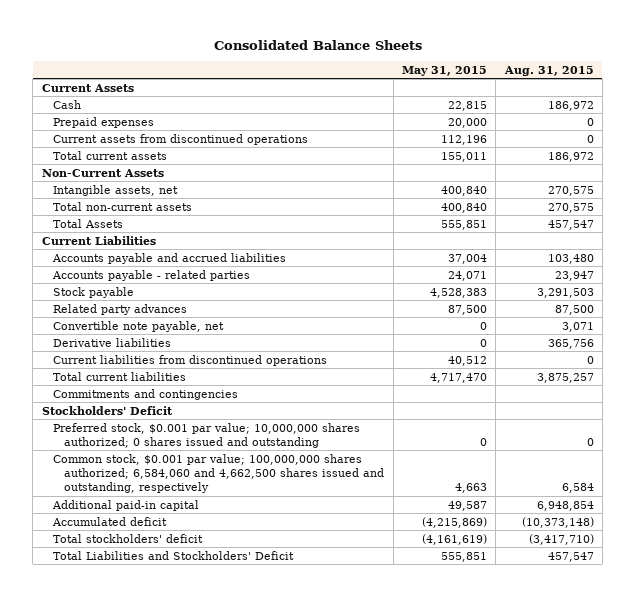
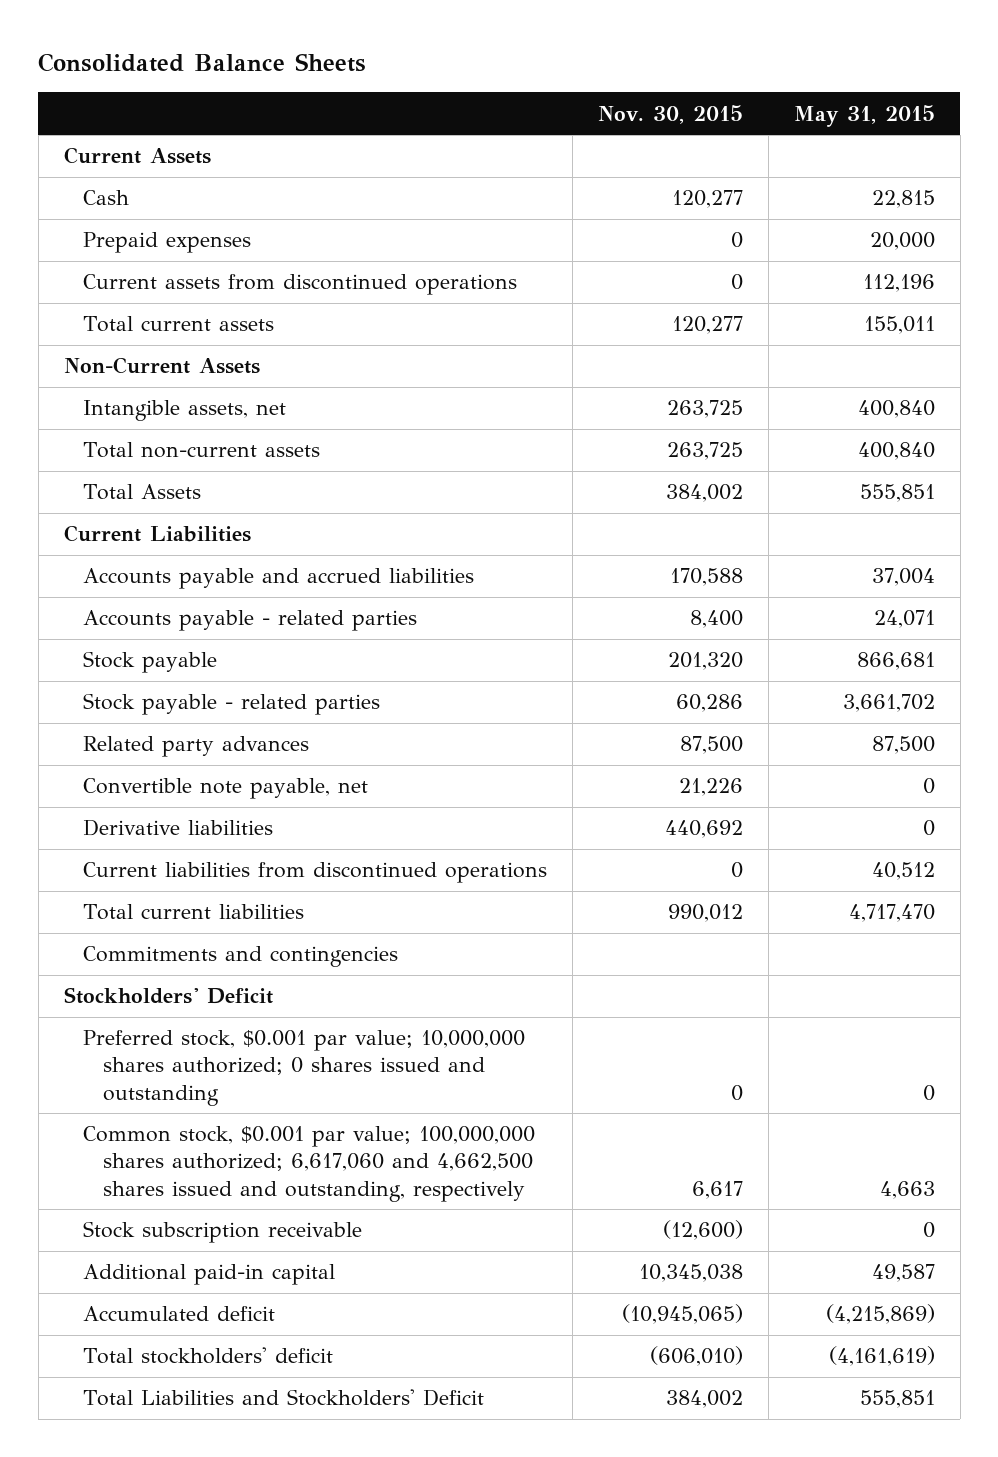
[503,65,594,76] Aug. 31, 2015 -> none
none -> [598,104,744,124] Nov. 30, 2015
[429,287,487,298] 4,528,383 -> [856,652,935,671] 866,681
none -> [83,693,381,716] Stock payable - related parties
[53,453,385,494] Common stock, $0.001 par value; 100,000,000 shares authorized; 6,584,060 and 4,662,500 shares issued and outstanding, respectively -> [83,1126,536,1202] Common stock, $0.001 par value; 100,000,000 shares authorized; 6,617,060 and 4,662,500 shares issued and outstanding, respectively
none -> [83,1221,363,1244] Stock subscription receivable

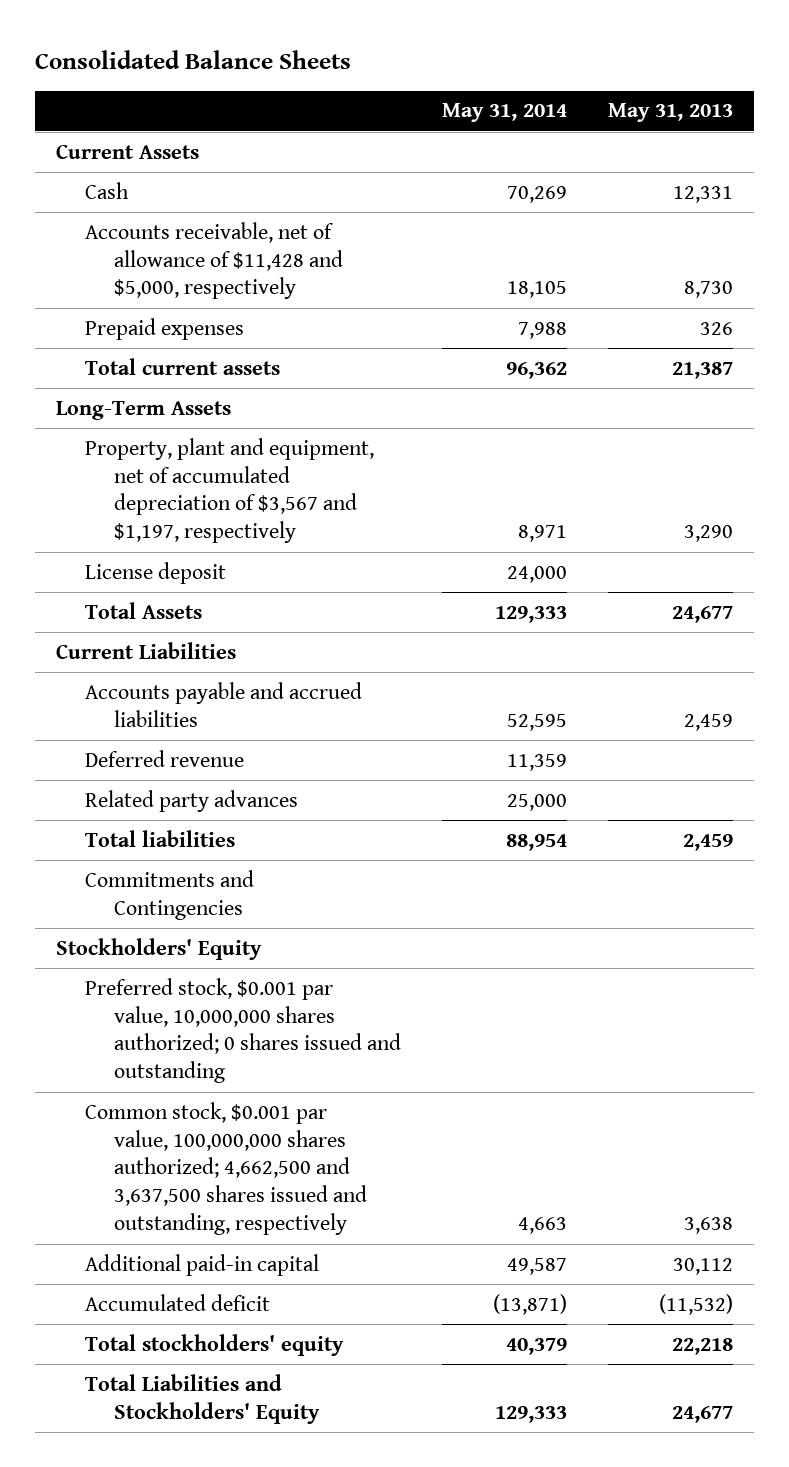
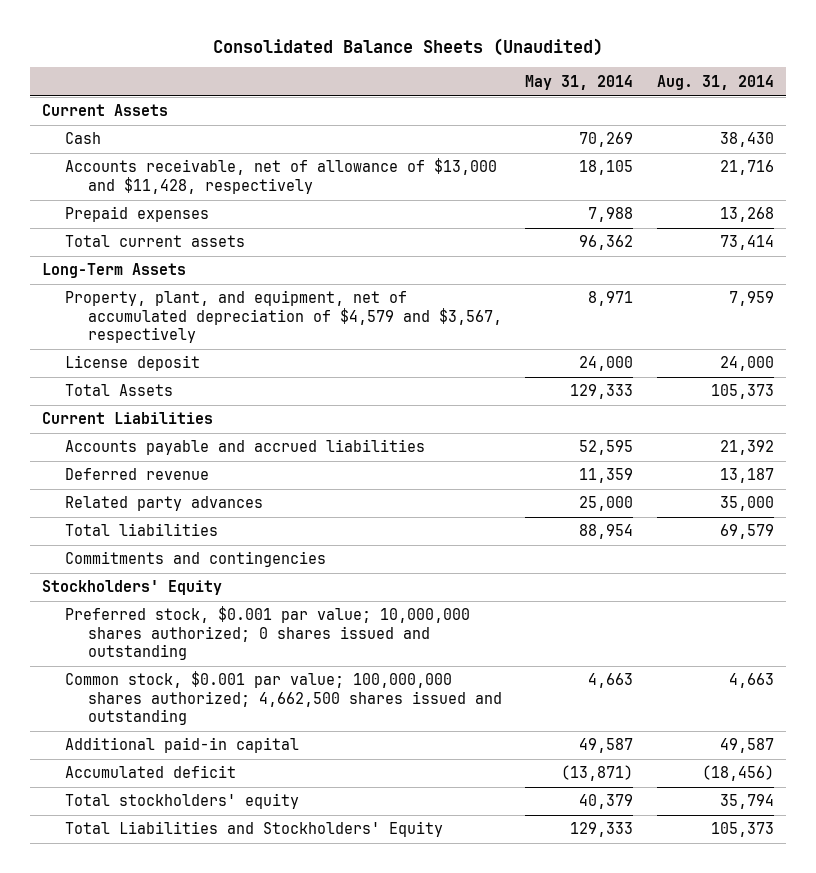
[35,49,352,69] Consolidated Balance Sheets -> [213,37,604,56] Consolidated Balance Sheets (Unaudited)
[608,103,734,123] May 31, 2013 -> none
none -> [657,74,775,90] Aug. 31, 2014
[84,221,344,300] Accounts receivable, net of allowance of $11,428 and $5,000, respectively -> [64,158,497,194] Accounts receivable, net of allowance of $13,000 and $11,428, respectively
[84,437,374,544] Property, plant and equipment, net of accumulated depreciation of $3,567 and $1,197, respectively -> [64,290,502,344] Property, plant, and equipment, net of accumulated depreciation of $4,579 and $3,567, respectively
[84,869,254,920] Commitments and Contingencies -> [64,551,326,568] Commitments and contingencies
[84,977,402,1084] Preferred stock, $0.001 par value, 10,000,000 shares authorized; 0 shares issued and outstanding -> [64,606,470,661] Preferred stock, $0.001 par value; 10,000,000 shares authorized; 0 shares issued and outstanding
[84,1101,368,1236] Common stock, $0.001 par value, 100,000,000 shares authorized; 4,662,500 and 3,637,500 shares issued and outstanding, respectively -> [64,671,502,726] Common stock, $0.001 par value; 100,000,000 shares authorized; 4,662,500 shares issued and outstanding

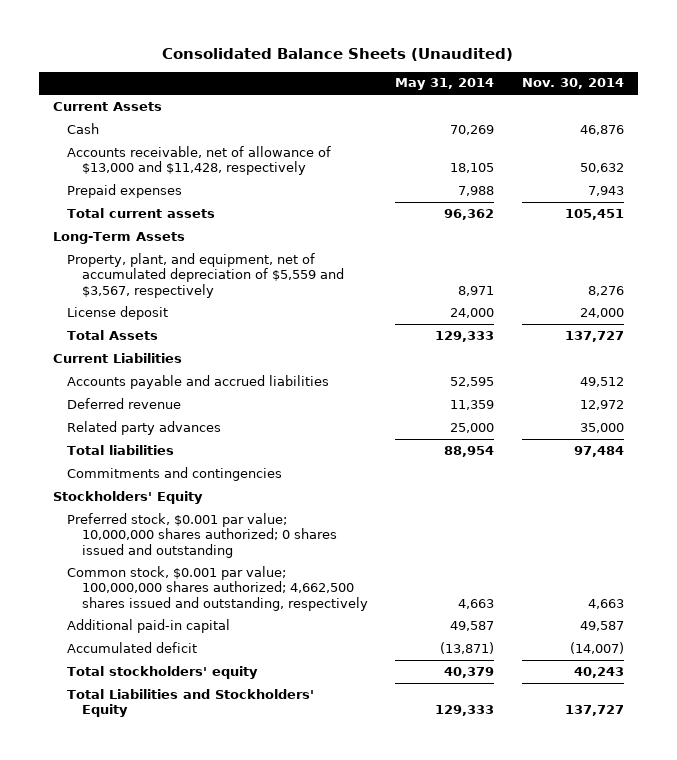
[657,74,775,90] Aug. 31, 2014 -> none
none -> [521,78,624,90] Nov. 30, 2014
[64,290,502,344] Property, plant, and equipment, net of accumulated depreciation of $4,579 and $3,567, respectively -> [67,252,344,298] Property, plant, and equipment, net of accumulated depreciation of $5,559 and $3,567, respectively
[64,671,502,726] Common stock, $0.001 par value; 100,000,000 shares authorized; 4,662,500 shares issued and outstanding -> [67,565,368,611] Common stock, $0.001 par value; 100,000,000 shares authorized; 4,662,500 shares issued and outstanding, respectively

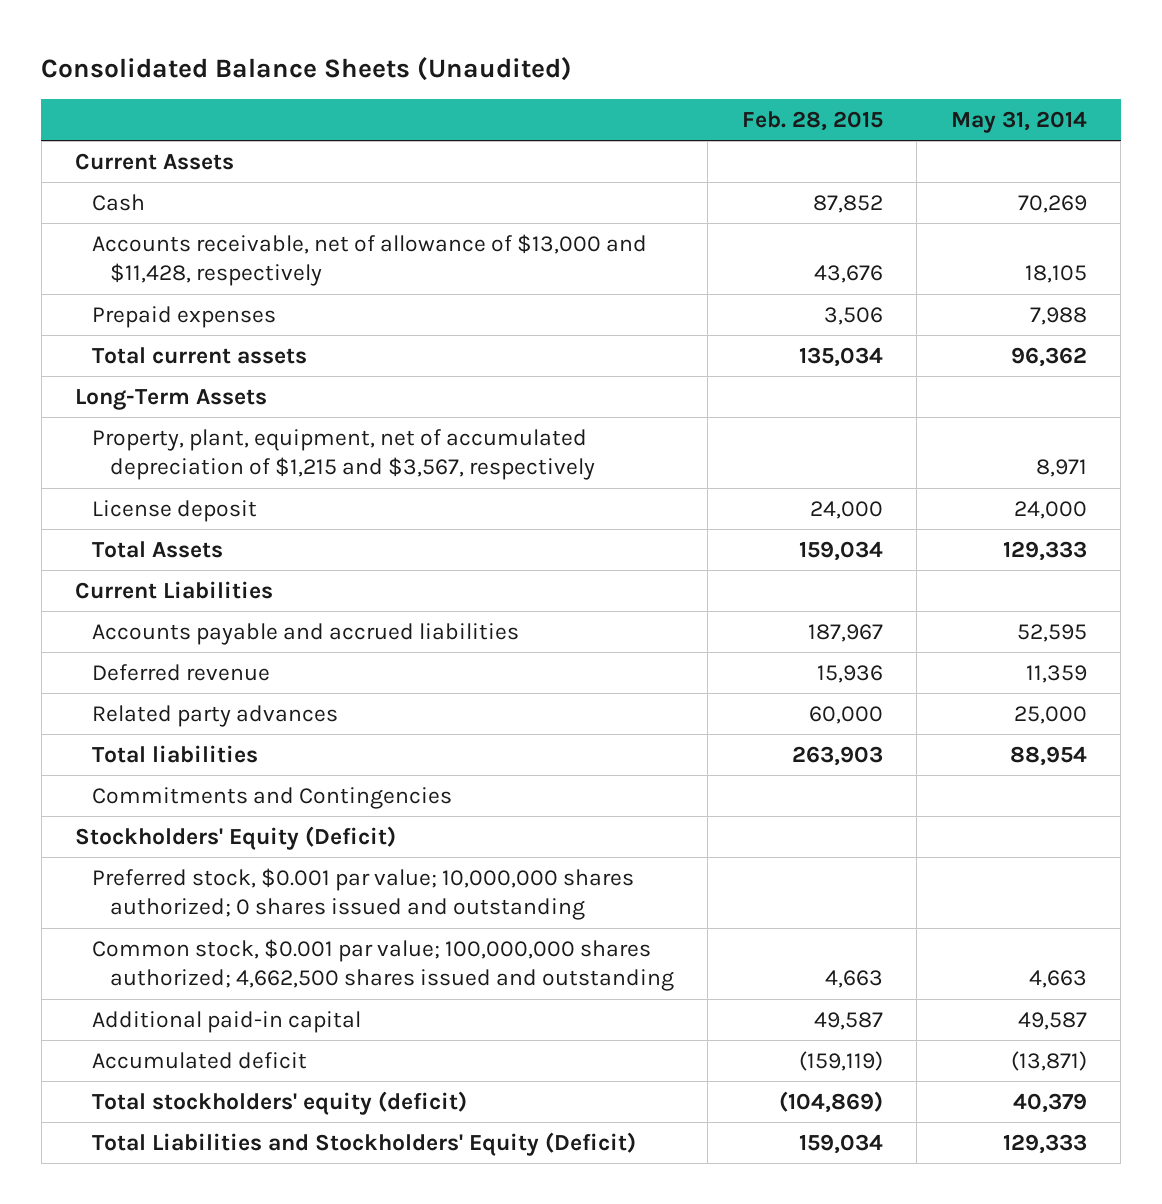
[521,78,624,90] Nov. 30, 2014 -> none
none -> [741,111,883,132] Feb. 28, 2015
[67,252,344,298] Property, plant, and equipment, net of accumulated depreciation of $5,559 and $3,567, respectively -> [92,428,595,481] Property, plant, equipment, net of accumulated depreciation of $1,215 and $3,567, respectively
[67,466,283,481] Commitments and contingencies -> [92,786,453,809] Commitments and Contingencies
[53,490,204,504] Stockholders' Equity -> [75,825,397,850] Stockholders' Equity (Deficit)
[67,565,368,611] Common stock, $0.001 par value; 100,000,000 shares authorized; 4,662,500 shares issued and outstanding, respectively -> [92,938,674,992] Common stock, $0.001 par value; 100,000,000 shares authorized; 4,662,500 shares issued and outstanding
[67,665,259,679] Total stockholders' equity -> [92,1090,468,1115] Total stockholders' equity (deficit)
[67,688,315,718] Total Liabilities and Stockholders' Equity -> [92,1131,637,1156] Total Liabilities and Stockholders' Equity (Deficit)

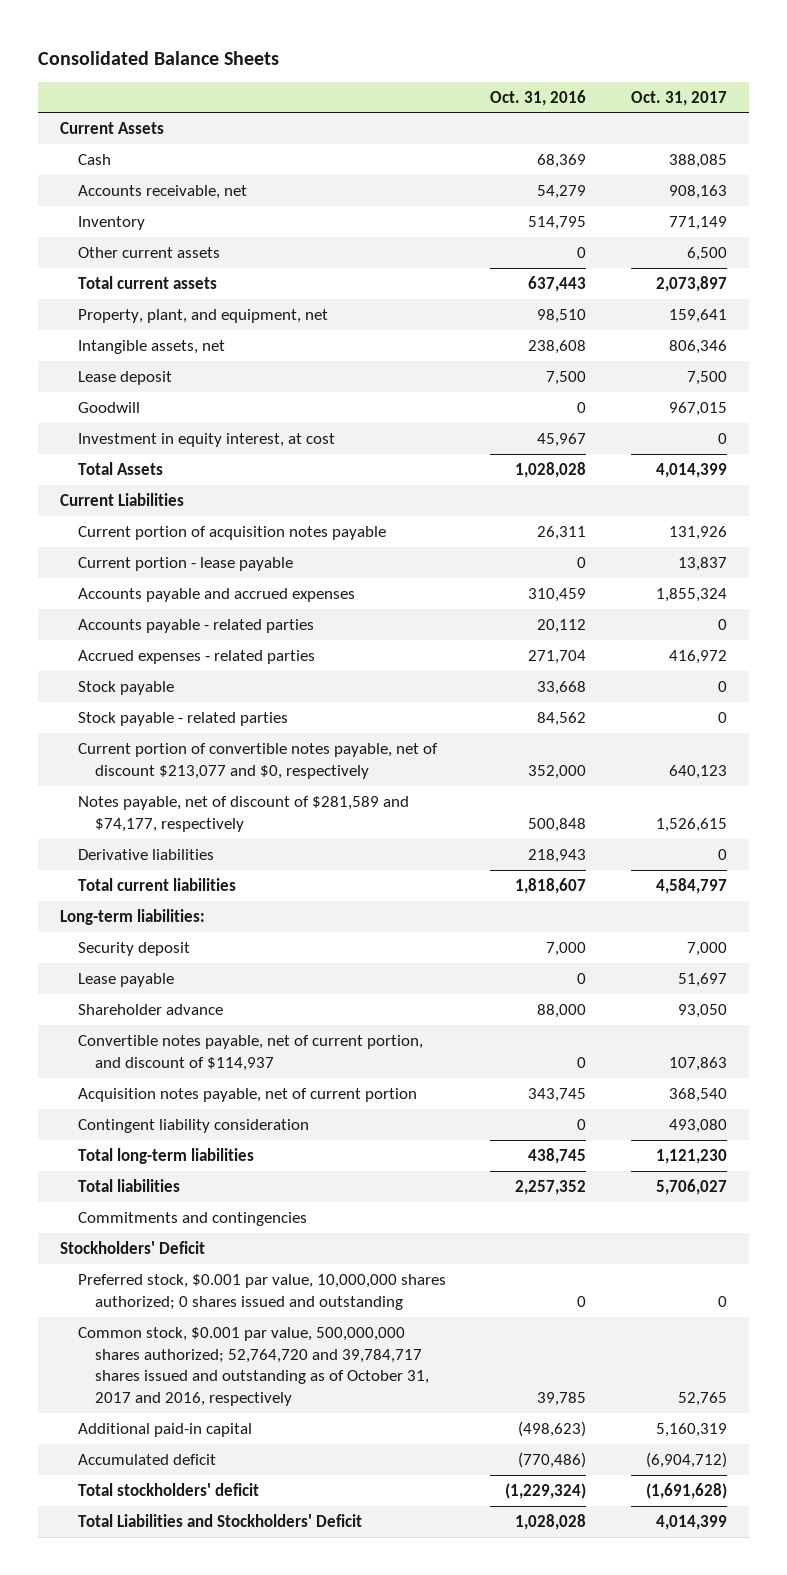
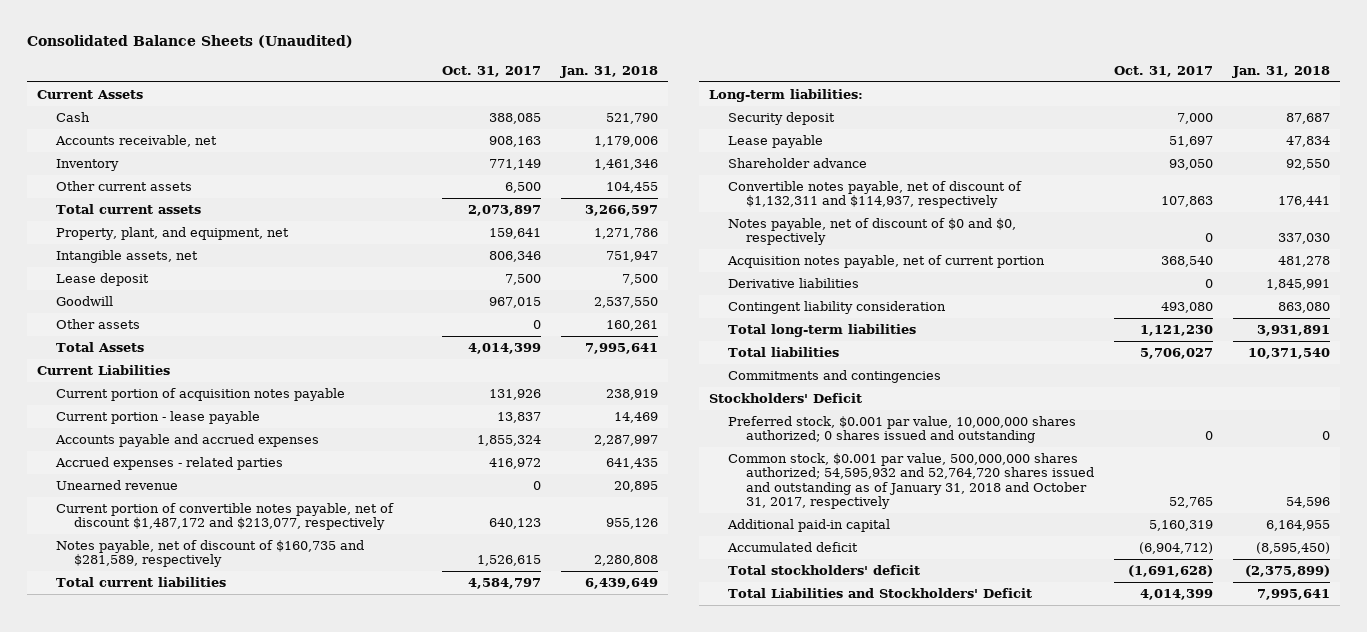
[37,50,279,65] Consolidated Balance Sheets -> [27,35,354,49] Consolidated Balance Sheets (Unaudited)
[490,89,587,106] Oct. 31, 2016 -> none
none -> [560,65,659,78] Jan. 31, 2018
[77,432,335,447] Investment in equity interest, at cost -> none
none -> [55,319,140,330] Other assets
[77,618,314,633] Accounts payable - related parties -> none
[77,680,174,695] Stock payable -> none
[77,711,288,726] Stock payable - related parties -> none
none -> [55,480,178,491] Unearned revenue
[77,742,438,779] Current portion of convertible notes payable, net of discount $213,077 and $0, respectively -> [55,503,394,531] Current portion of convertible notes payable, net of discount $1,487,172 and $213,077, respectively
[77,795,409,832] Notes payable, net of discount of $281,589 and $74,177, respectively -> [55,540,364,568] Notes payable, net of discount of $160,735 and $281,589, respectively
[77,1034,423,1071] Convertible notes payable, net of current portion, and discount of $114,937 -> [727,181,1022,209] Convertible notes payable, net of discount of $1,132,311 and $114,937, respectively
none -> [727,218,1016,246] Notes payable, net of discount of $0 and $0, respectively
[77,848,214,860] Derivative liabilities -> [727,278,859,289] Derivative liabilities
[77,1326,430,1407] Common stock, $0.001 par value, 500,000,000 shares authorized; 52,764,720 and 39,784,717 shares issued and outstanding as of October 31, 2017 and 2016, respectively -> [727,453,1095,509] Common stock, $0.001 par value, 500,000,000 shares authorized; 54,595,932 and 52,764,720 shares issued and outstanding as of January 31, 2018 and October 31, 2017, respectively

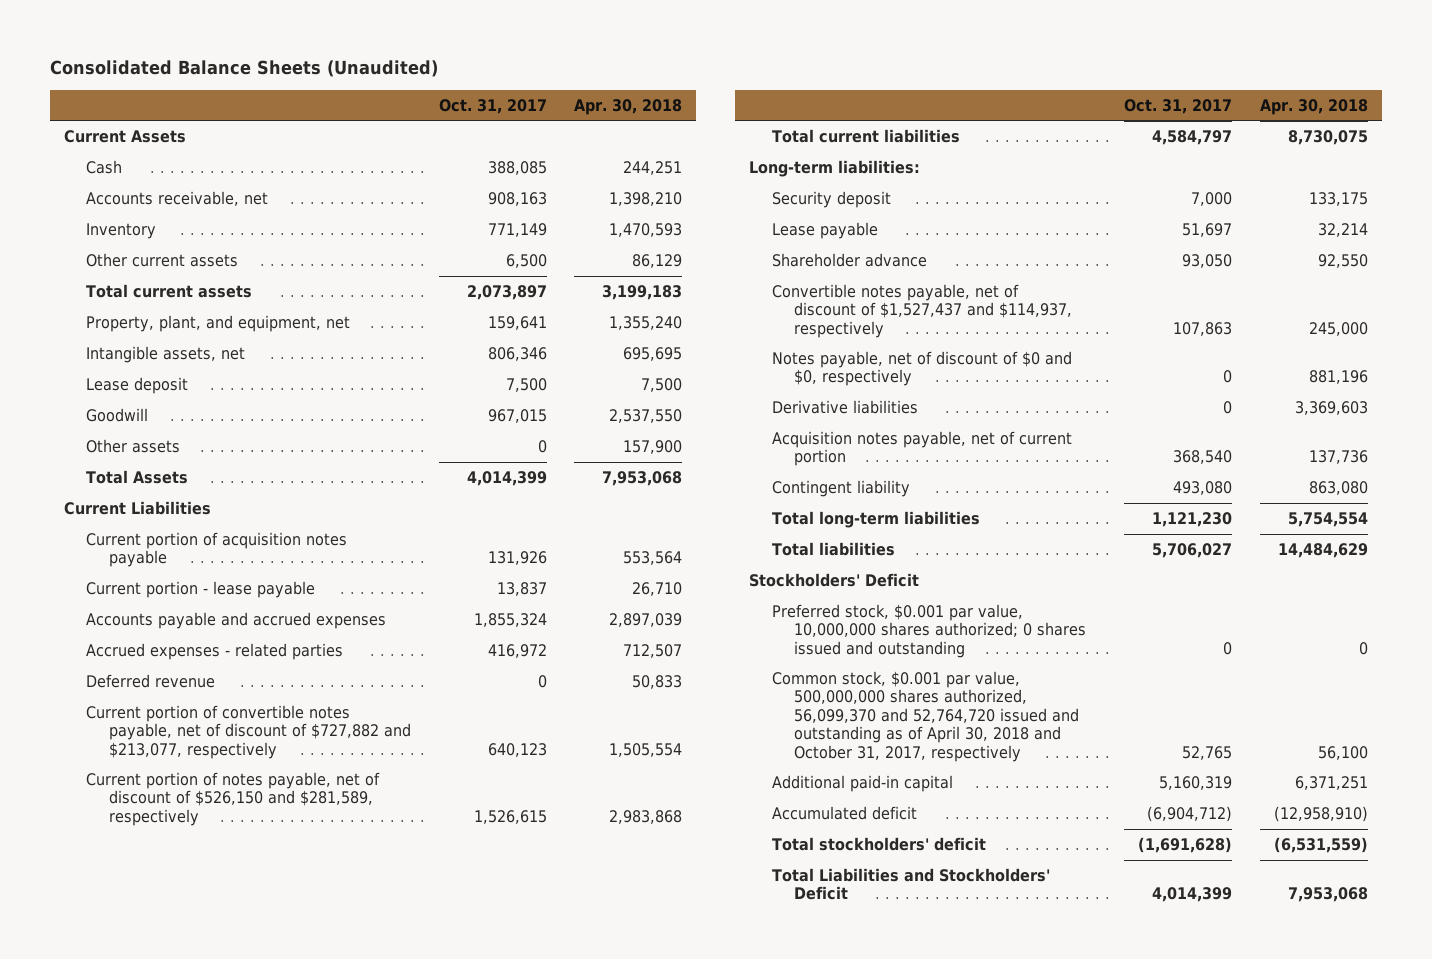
[560,65,659,78] Jan. 31, 2018 -> none
none -> [574,98,683,115] Apr. 30, 2018
[55,480,178,491] Unearned revenue -> [86,673,216,688] Deferred revenue
[55,503,394,531] Current portion of convertible notes payable, net of discount $1,487,172 and $213,077, respectively -> [86,704,411,759] Current portion of convertible notes payable, net of discount of $727,882 and $213,077, respectively
[55,540,364,568] Notes payable, net of discount of $160,735 and $281,589, respectively -> [86,771,381,826] Current portion of notes payable, net of discount of $526,150 and $281,589, respectively
[727,181,1022,209] Convertible notes payable, net of discount of $1,132,311 and $114,937, respectively -> [771,283,1073,338] Convertible notes payable, net of discount of $1,527,437 and $114,937, respectively
[726,255,1045,269] Acquisition notes payable, net of current portion -> [771,430,1072,467] Acquisition notes payable, net of current portion
[727,301,946,315] Contingent liability consideration -> [771,479,910,497] Contingent liability
[727,370,941,384] Commitments and contingencies -> none
[727,453,1095,509] Common stock, $0.001 par value, 500,000,000 shares authorized; 54,595,932 and 52,764,720 shares issued and outstanding as of January 31, 2018 and October 31, 2017, respectively -> [771,670,1080,762] Common stock, $0.001 par value, 500,000,000 shares authorized, 56,099,370 and 52,764,720 issued and outstanding as of April 30, 2018 and October 31, 2017, respectively

